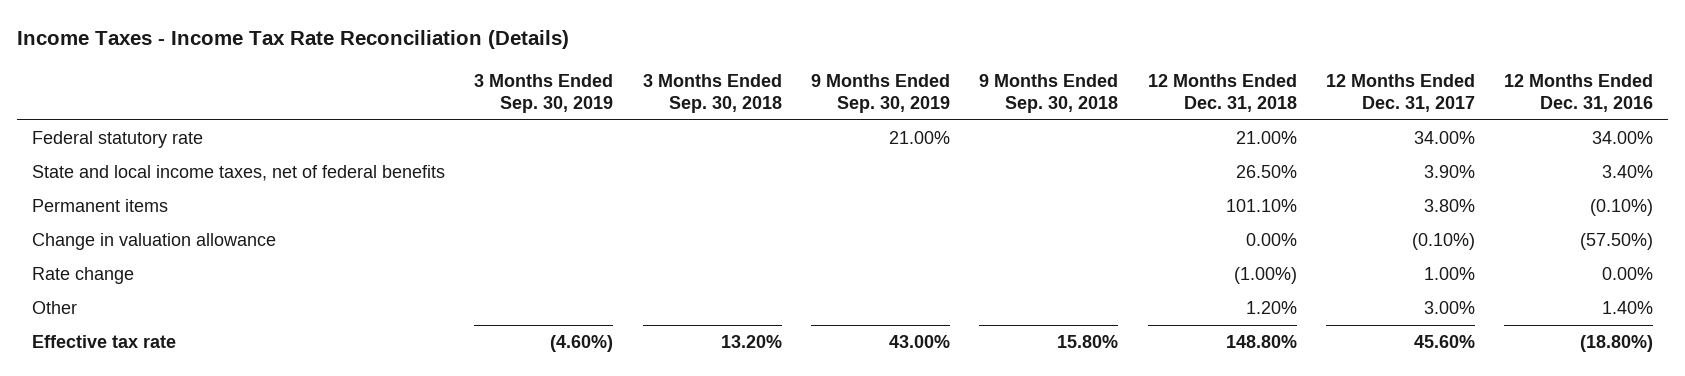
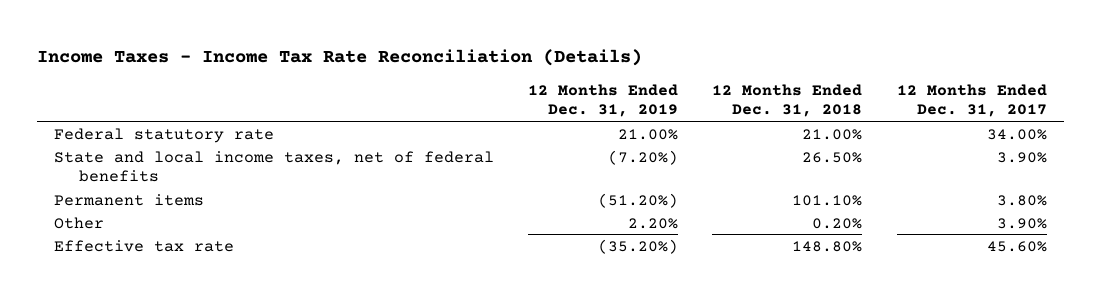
[474,73,614,113] 3 Months Ended Sep. 30, 2019 -> none
[642,73,782,113] 3 Months Ended Sep. 30, 2018 -> none
[810,73,950,113] 9 Months Ended Sep. 30, 2019 -> none
[979,73,1119,113] 9 Months Ended Sep. 30, 2018 -> none
[1504,73,1654,112] 12 Months Ended Dec. 31, 2016 -> none
none -> [528,84,679,118] 12 Months Ended Dec. 31, 2019
[32,233,277,251] Change in valuation allowance -> none
[32,267,135,285] Rate change -> none
[1245,301,1297,315] 1.20% -> [812,217,863,229] 0.20%
[1423,301,1475,315] 3.00% -> [996,217,1047,229] 3.90%

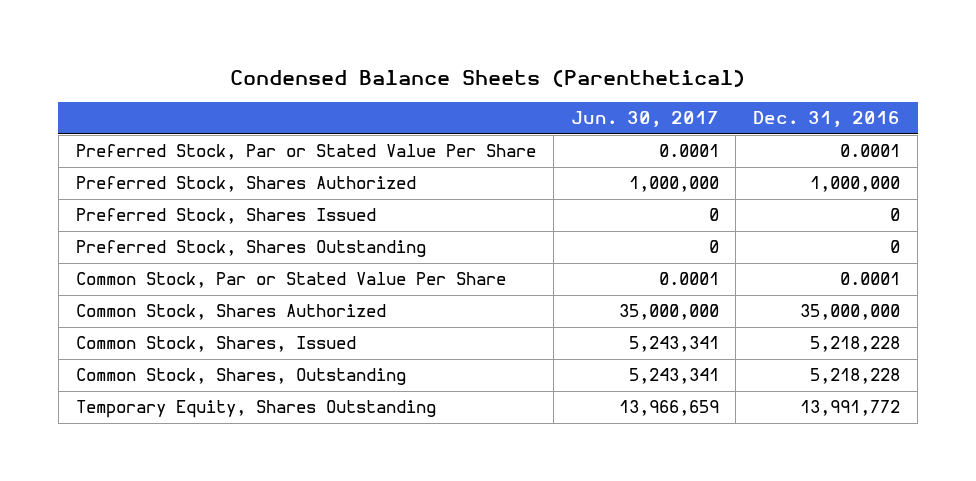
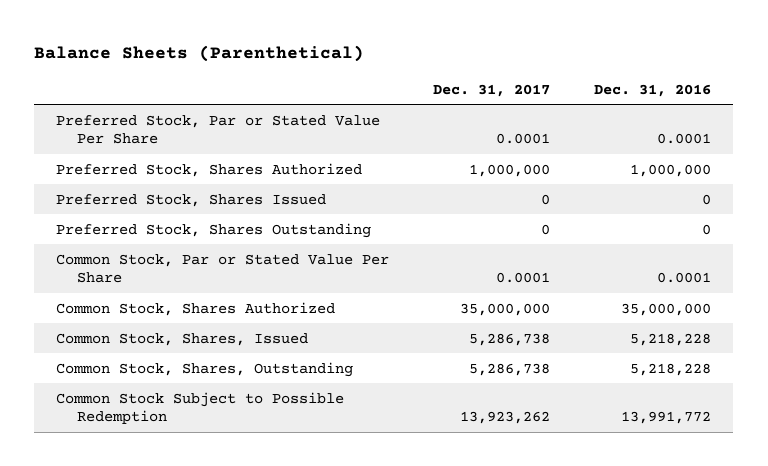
[230,69,746,87] Condensed Balance Sheets (Parenthetical) -> [34,45,365,63] Balance Sheets (Parenthetical)
[570,111,719,128] Jun. 30, 2017 -> none
none -> [433,83,551,97] Dec. 31, 2017
[75,400,436,419] Temporary Equity, Shares Outstanding -> [56,391,345,425] Common Stock Subject to Possible Redemption

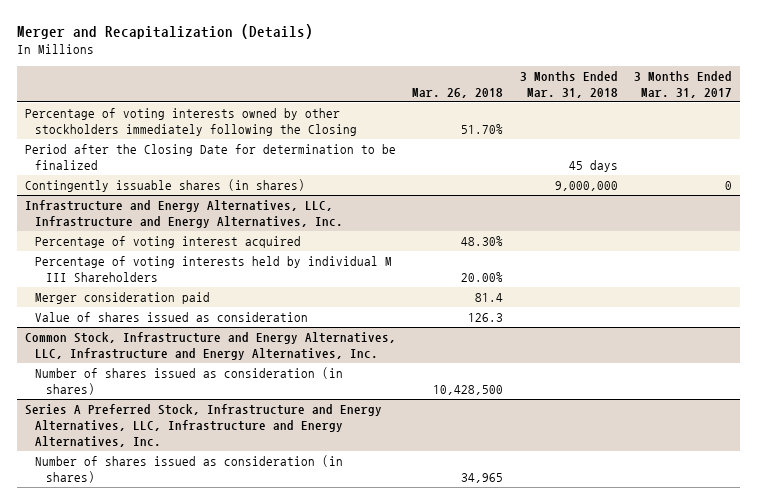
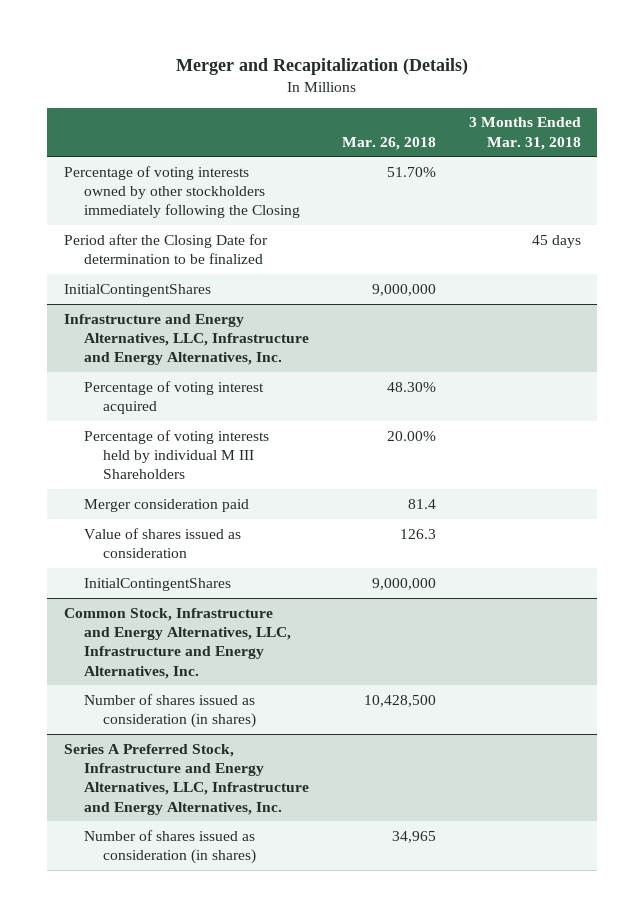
[634,70,733,98] 3 Months Ended Mar. 31, 2017 -> none
[24,179,305,193] Contingently issuable shares (in shares) -> none
none -> [63,283,211,297] InitialContingentShares
none -> [83,577,231,591] InitialContingentShares

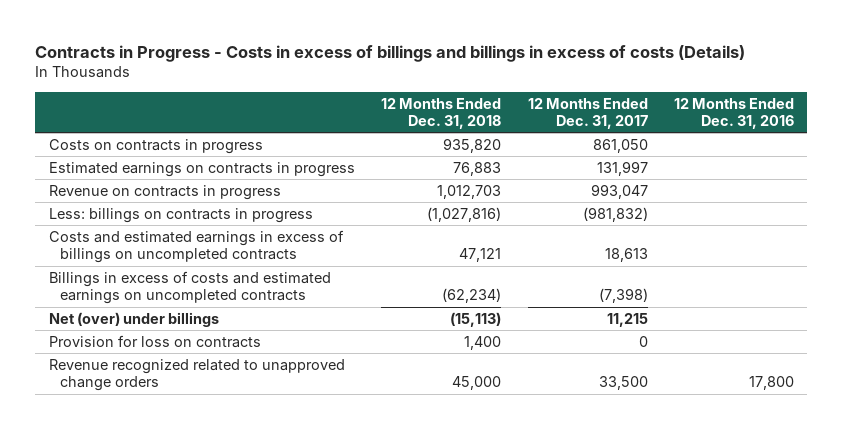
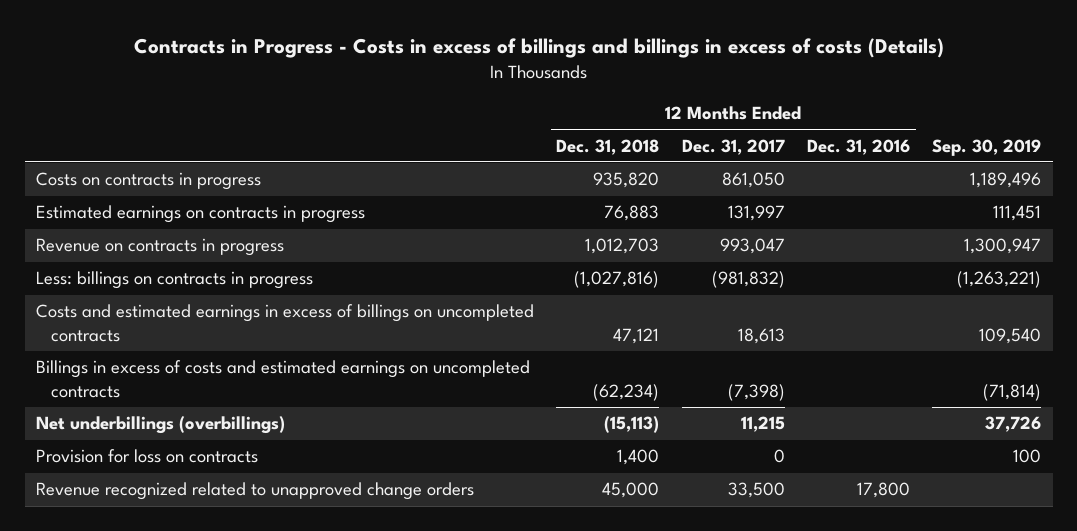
none -> [932,138,1042,156] Sep. 30, 2019
[48,311,219,327] Net (over) under billings -> [35,416,285,435] Net underbillings (overbillings)

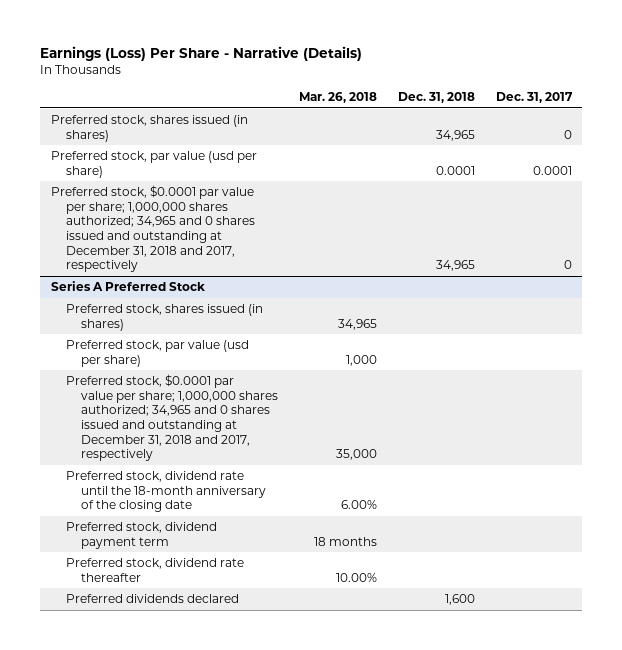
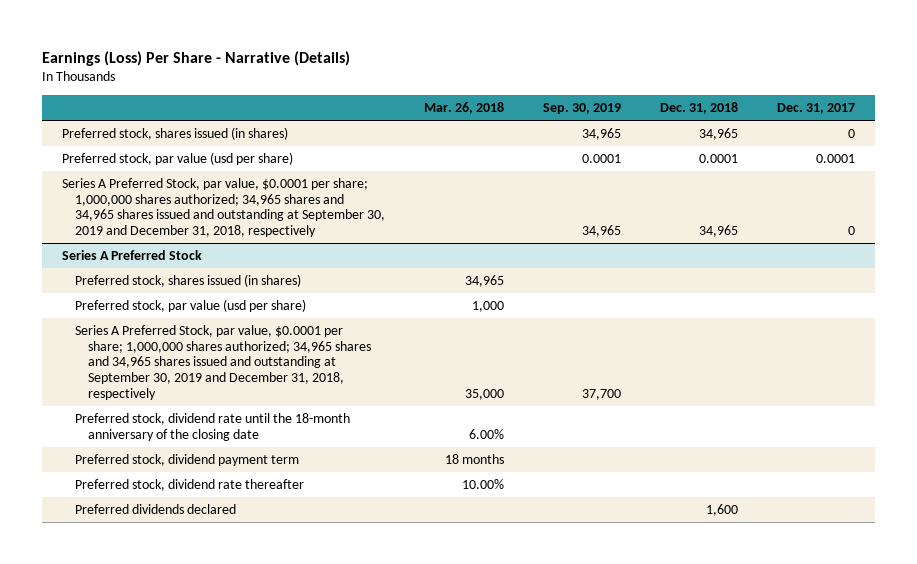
none -> [543,102,622,114] Sep. 30, 2019
[50,184,255,273] Preferred stock, $0.0001 par value per share; 1,000,000 shares authorized; 34,965 and 0 shares issued and outstanding at December 31, 2018 and 2017, respectively -> [61,177,385,237] Series A Preferred Stock, par value, $0.0001 per share; 1,000,000 shares authorized; 34,965 shares and 34,965 shares issued and outstanding at September 30, 2019 and December 31, 2018, respectively
[65,373,279,462] Preferred stock, $0.0001 par value per share; 1,000,000 shares authorized; 34,965 and 0 shares issued and outstanding at December 31, 2018 and 2017, respectively -> [74,324,372,400] Series A Preferred Stock, par value, $0.0001 per share; 1,000,000 shares authorized; 34,965 shares and 34,965 shares issued and outstanding at September 30, 2019 and December 31, 2018, respectively

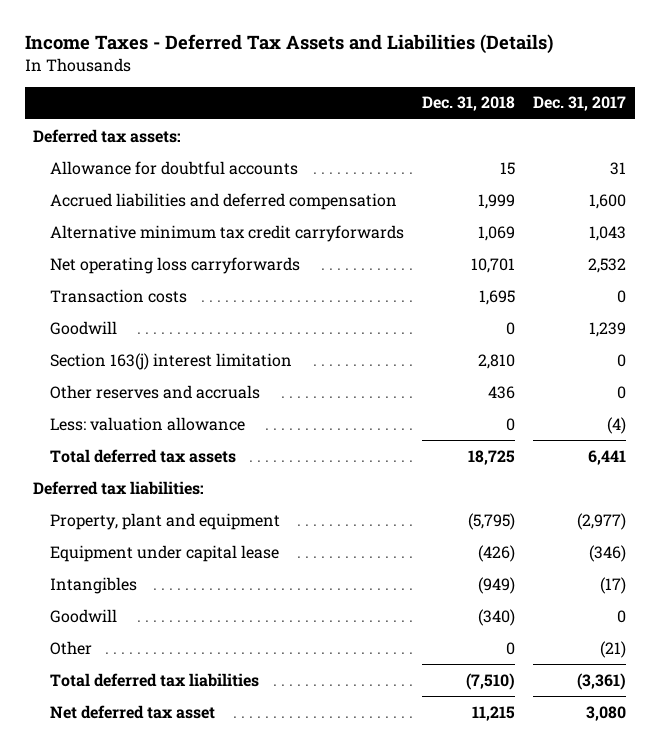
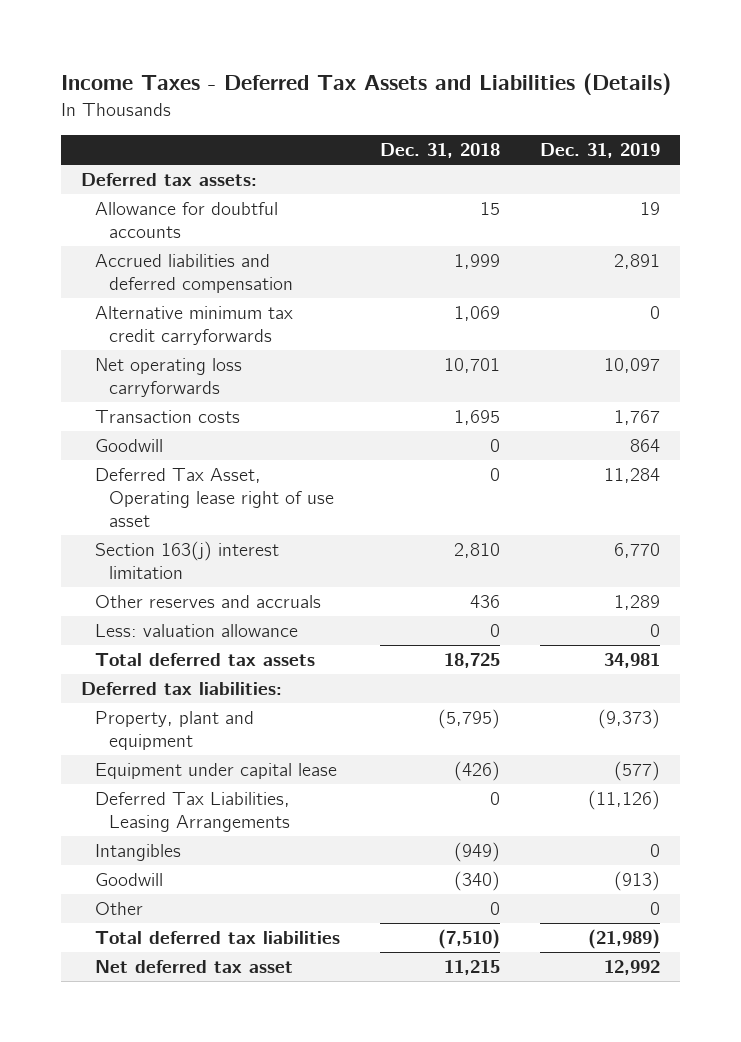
[532,96,626,112] Dec. 31, 2017 -> none
none -> [540,143,661,159] Dec. 31, 2019
none -> [95,468,335,527] Deferred Tax Asset, Operating lease right of use asset
none -> [95,792,291,832] Deferred Tax Liabilities, Leasing Arrangements

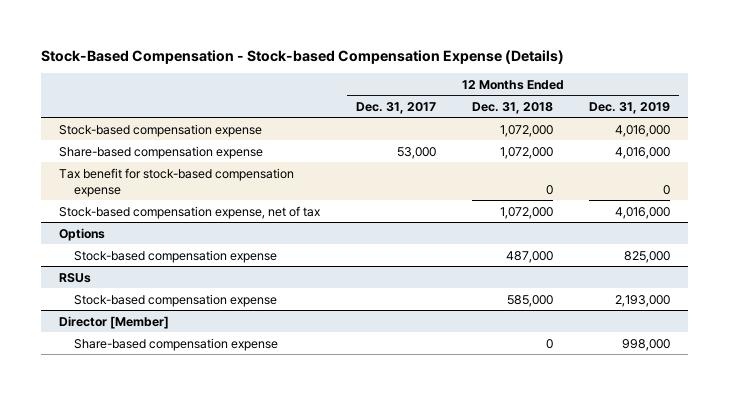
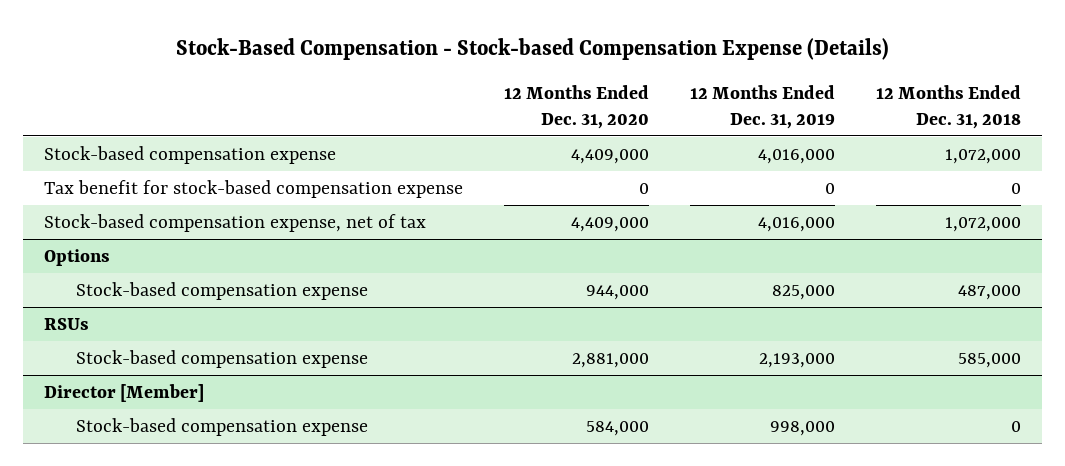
[356,101,437,114] Dec. 31, 2017 -> none
none -> [504,84,650,129] 12 Months Ended Dec. 31, 2020
[58,145,263,159] Share-based compensation expense -> none
[74,337,279,351] Share-based compensation expense -> [75,417,368,436] Stock-based compensation expense

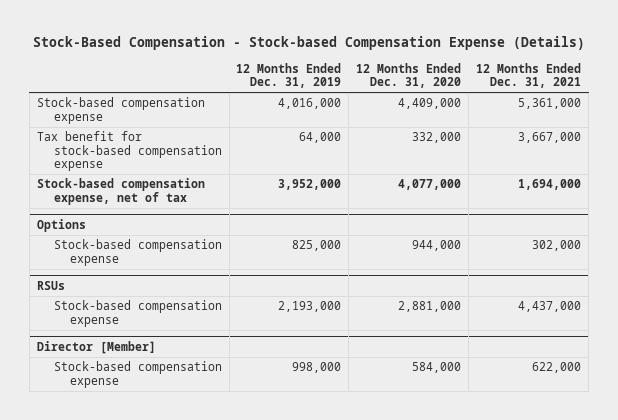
[876,84,1022,129] 12 Months Ended Dec. 31, 2018 -> none
none -> [476,62,582,89] 12 Months Ended Dec. 31, 2021
[639,182,650,194] 0 -> [412,132,462,144] 332,000
[825,182,836,194] 0 -> [299,132,342,144] 64,000
[571,216,650,232] 4,409,000 -> [398,179,462,191] 4,077,000
[758,216,836,232] 4,016,000 -> [278,179,342,191] 3,952,000

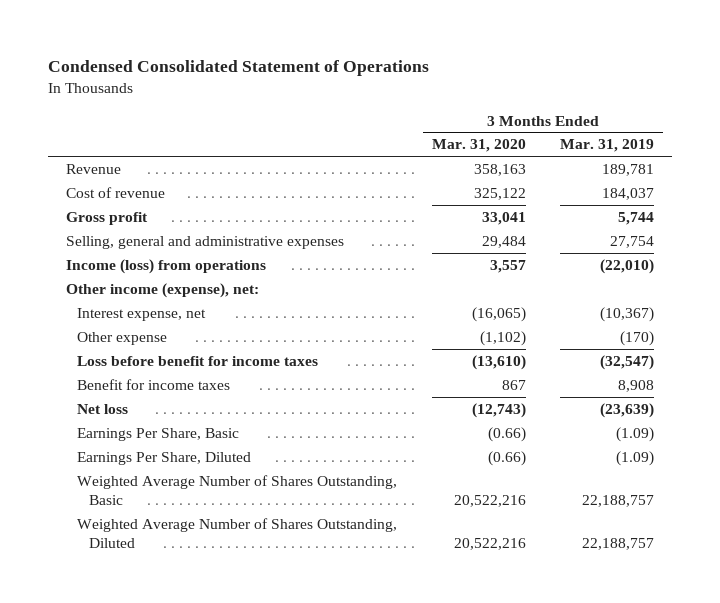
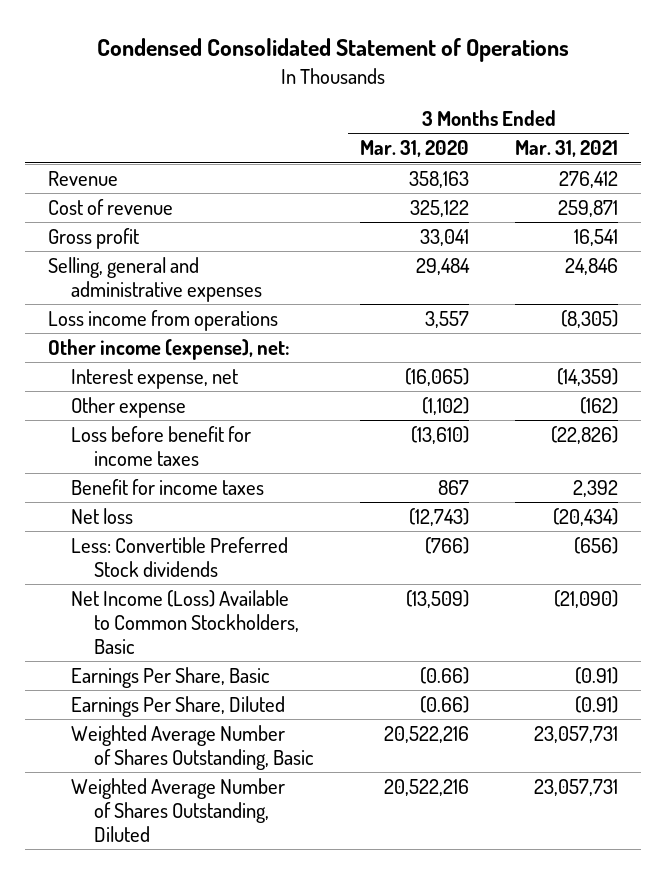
[560,139,655,153] Mar. 31, 2019 -> none
none -> [514,140,618,158] Mar. 31, 2021
[65,258,266,274] Income (loss) from operations -> [47,310,278,332] Loss income from operations
none -> [70,537,288,578] Less: Convertible Preferred Stock dividends
none -> [70,590,299,655] Net Income (Loss) Available to Common Stockholders, Basic

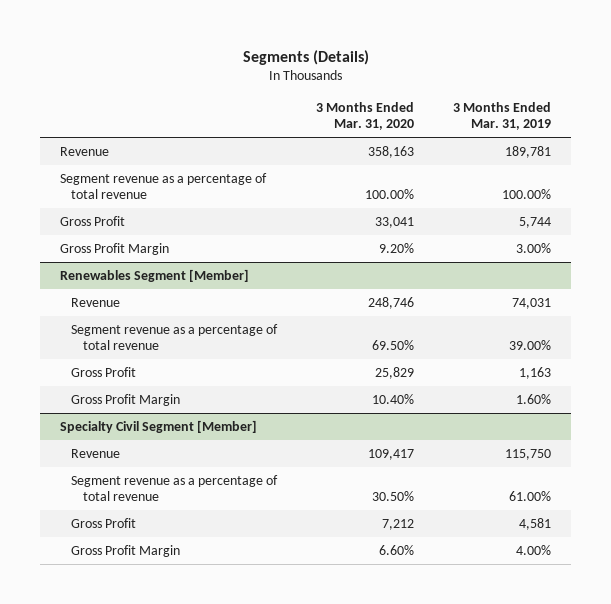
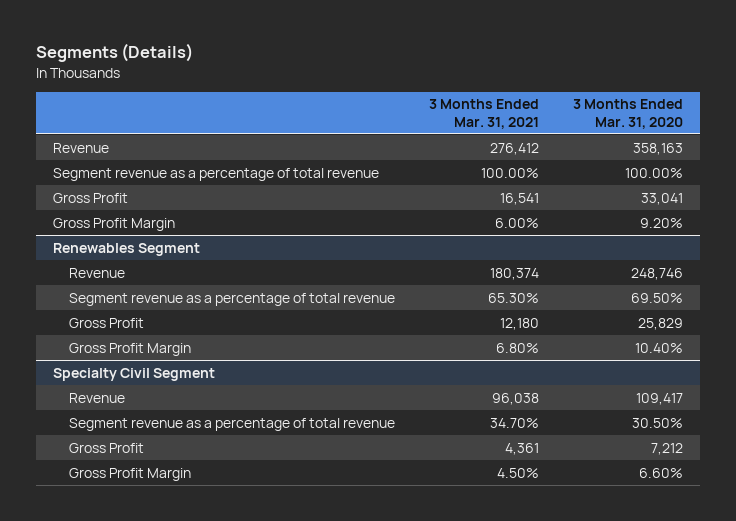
[453,102,552,131] 3 Months Ended Mar. 31, 2019 -> none
none -> [428,99,539,129] 3 Months Ended Mar. 31, 2021
[59,268,249,282] Renewables Segment [Member] -> [53,242,201,256] Renewables Segment
[59,419,257,433] Specialty Civil Segment [Member] -> [53,367,216,381] Specialty Civil Segment

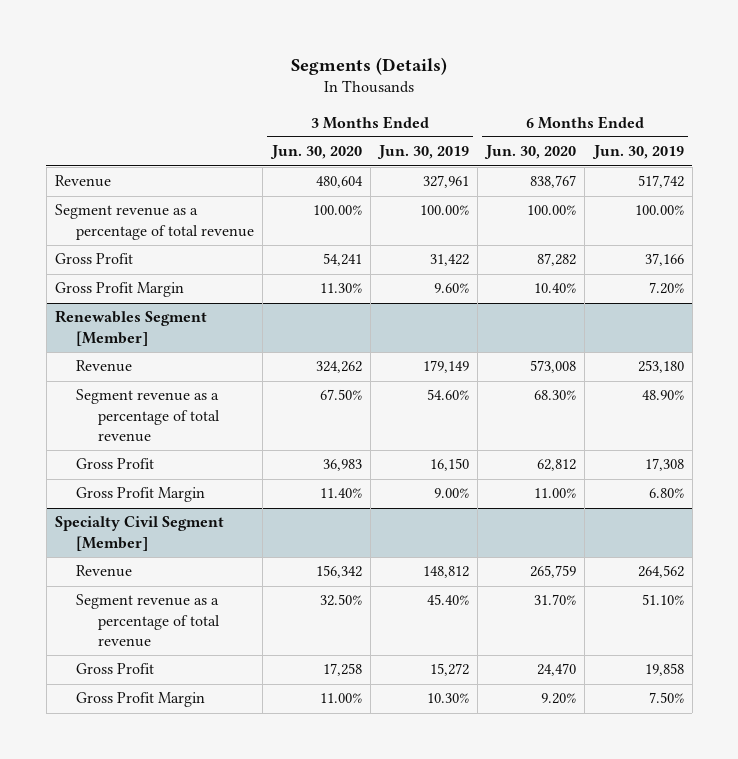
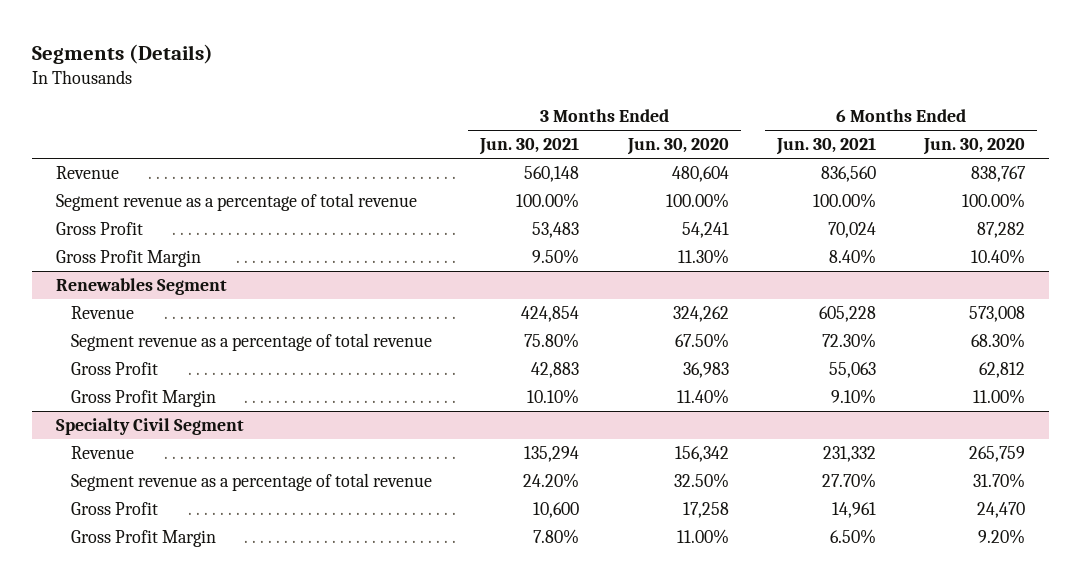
[376,145,469,160] Jun. 30, 2019 -> none
[591,145,684,160] Jun. 30, 2019 -> none
none -> [479,137,580,156] Jun. 30, 2021
none -> [775,137,876,156] Jun. 30, 2021
[54,310,207,346] Renewables Segment [Member] -> [55,278,227,296] Renewables Segment
[54,516,224,551] Specialty Civil Segment [Member] -> [55,418,244,436] Specialty Civil Segment

